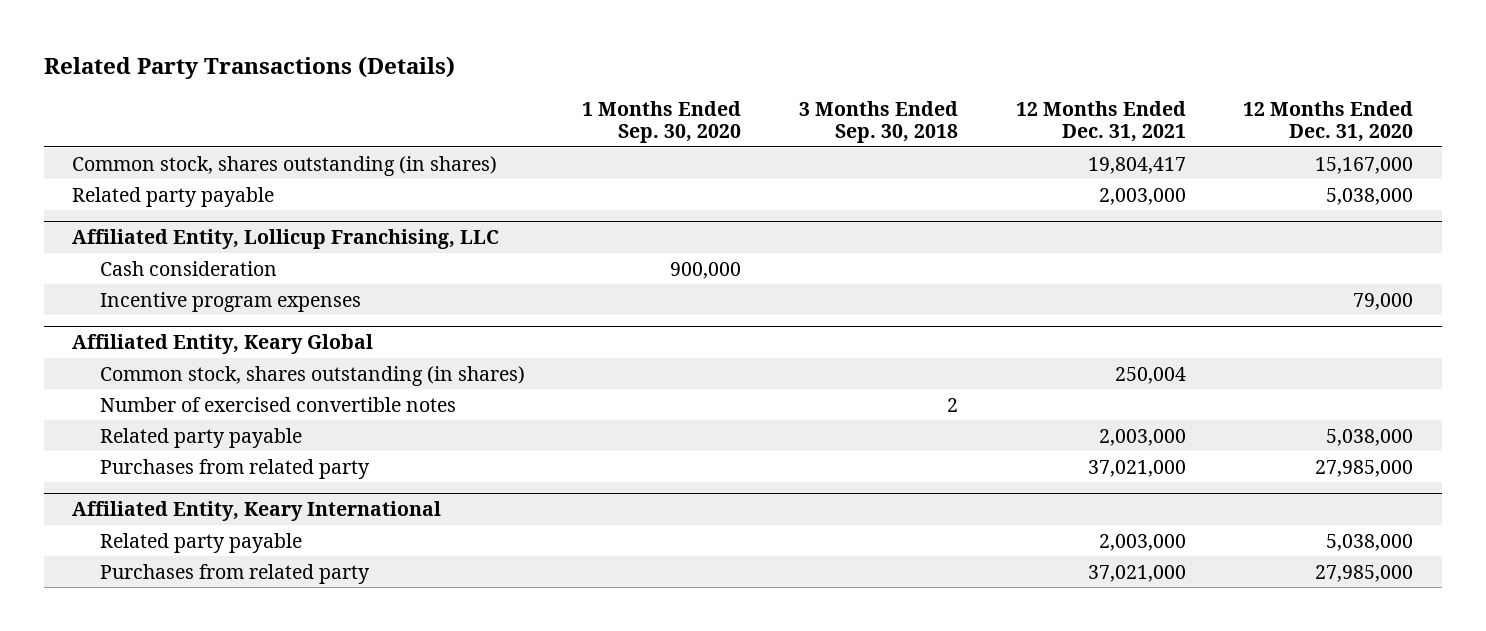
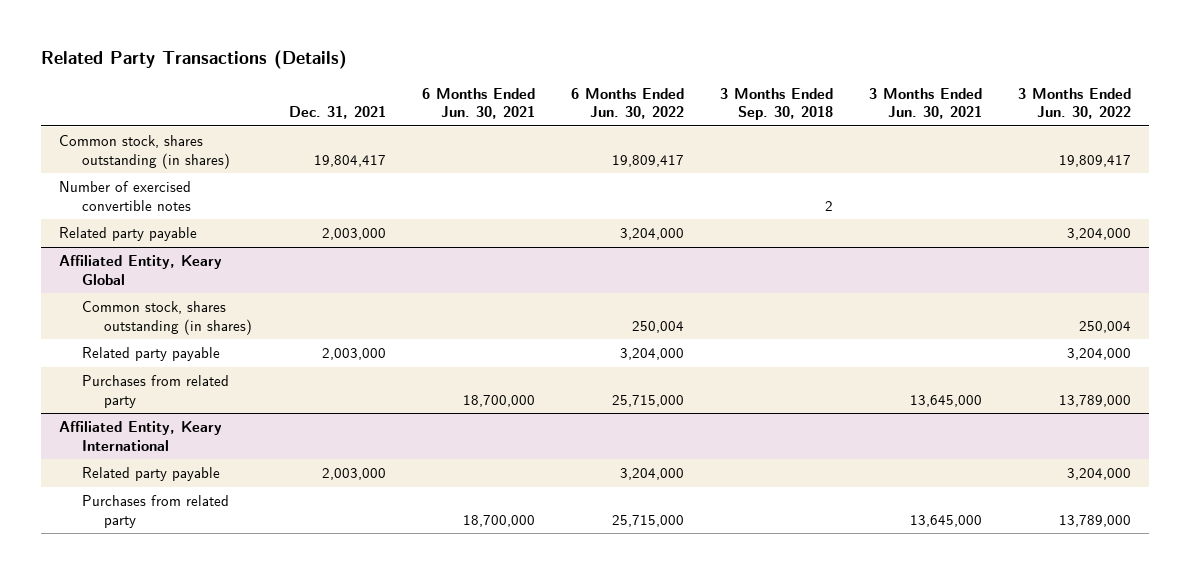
[582,100,742,144] 1 Months Ended Sep. 30, 2020 -> none
[1015,100,1186,143] 12 Months Ended Dec. 31, 2021 -> none
[1243,100,1414,143] 12 Months Ended Dec. 31, 2020 -> none
none -> [288,106,386,120] Dec. 31, 2021
none -> [421,87,535,120] 6 Months Ended Jun. 30, 2021
none -> [570,87,684,120] 6 Months Ended Jun. 30, 2022
none -> [869,87,983,120] 3 Months Ended Jun. 30, 2021
none -> [1018,87,1132,120] 3 Months Ended Jun. 30, 2022
none -> [59,181,192,211] Number of exercised convertible notes
[72,228,500,249] Affiliated Entity, Lollicup Franchising, LLC -> none
[99,260,277,276] Cash consideration -> none
[99,291,361,312] Incentive program expenses -> none
[99,396,456,412] Number of exercised convertible notes -> none

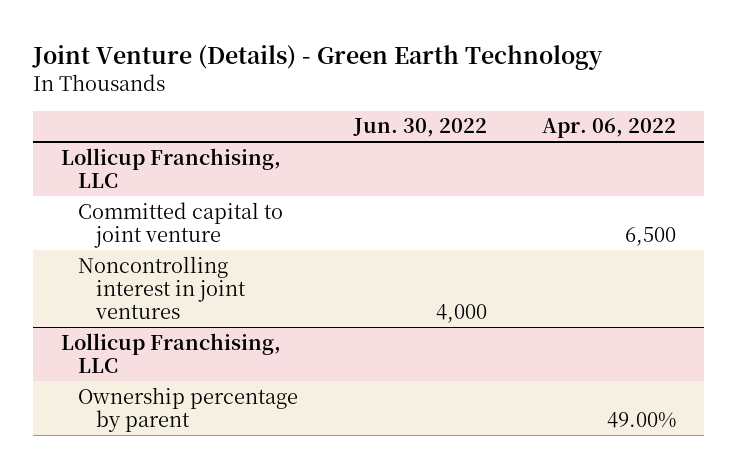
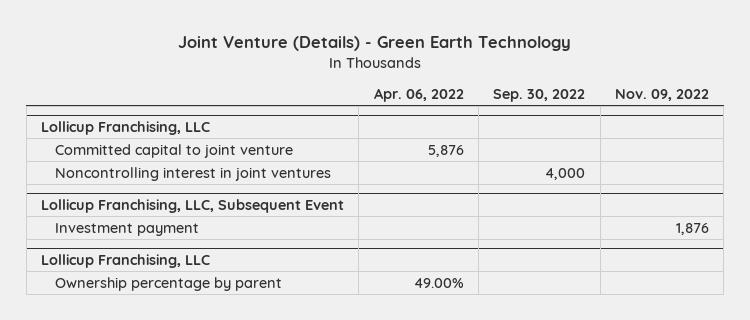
[352,118,487,138] Jun. 30, 2022 -> none
none -> [493,88,586,102] Sep. 30, 2022
none -> [614,88,709,101] Nov. 09, 2022
[625,226,677,246] 6,500 -> [427,144,464,157] 5,876
none -> [40,198,344,213] Lollicup Franchising, LLC, Subsequent Event
none -> [54,222,199,236] Investment payment

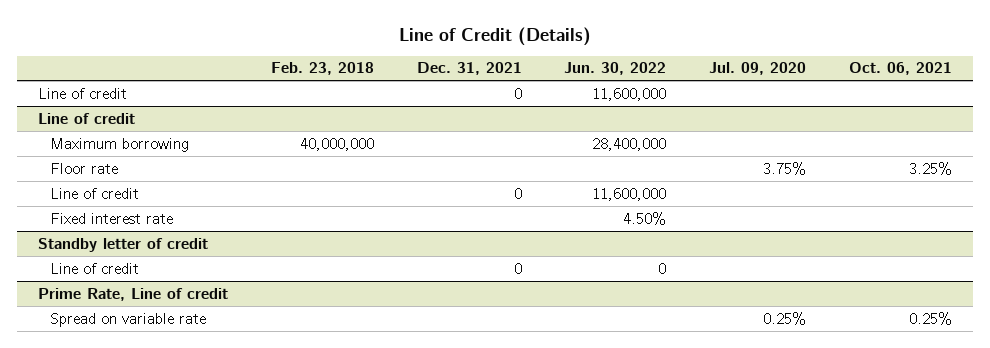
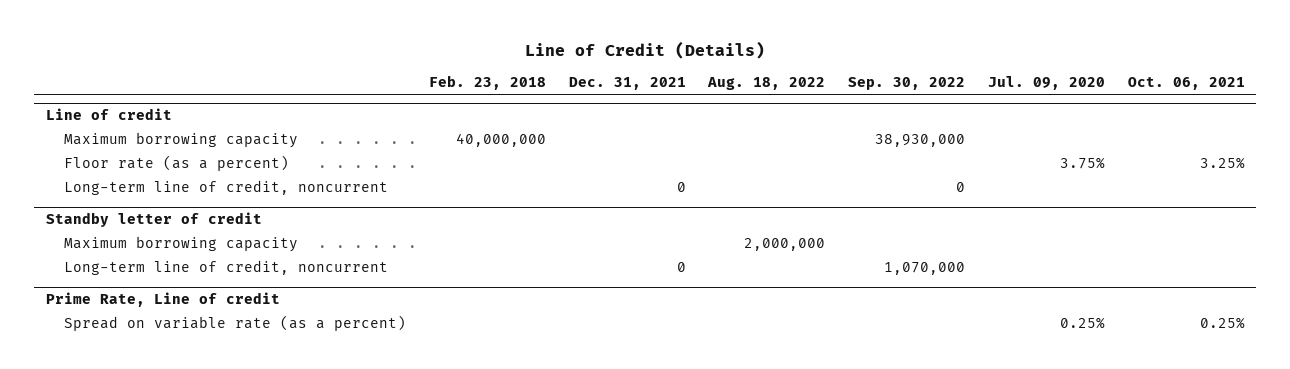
[564,62,667,76] Jun. 30, 2022 -> none
none -> [707,77,826,91] Aug. 18, 2022
none -> [848,77,966,91] Sep. 30, 2022
[38,87,128,99] Line of credit -> none
[50,212,174,224] Fixed interest rate -> none
[50,137,190,152] Maximum borrowing -> [63,131,298,148] Maximum borrowing capacity
[50,162,119,174] Floor rate -> [63,154,289,171] Floor rate (as a percent)
[50,187,140,199] Line of credit -> [63,179,388,195] Long-term line of credit, noncurrent
none -> [63,235,298,252] Maximum borrowing capacity
[50,262,140,274] Line of credit -> [63,259,388,275] Long-term line of credit, noncurrent
[50,312,207,327] Spread on variable rate -> [63,314,406,331] Spread on variable rate (as a percent)

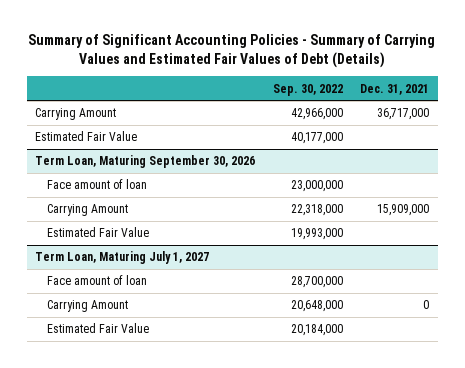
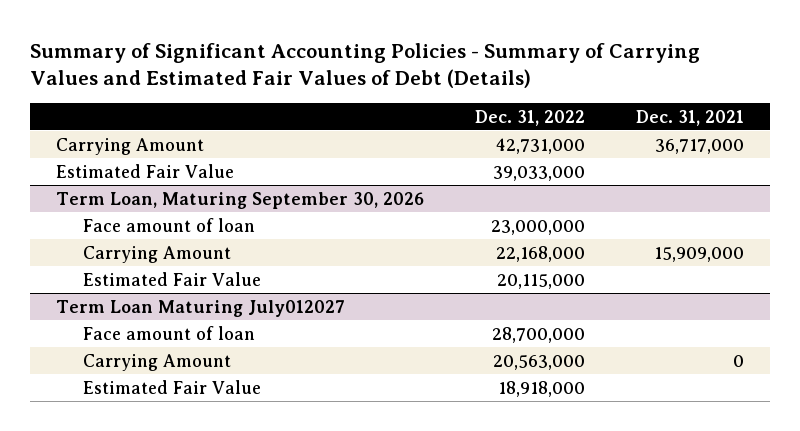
[272,83,343,96] Sep. 30, 2022 -> none
none -> [475,109,586,126] Dec. 31, 2022
[35,251,210,265] Term Loan, Maturing July 1, 2027 -> [55,299,345,317] Term Loan Maturing July012027

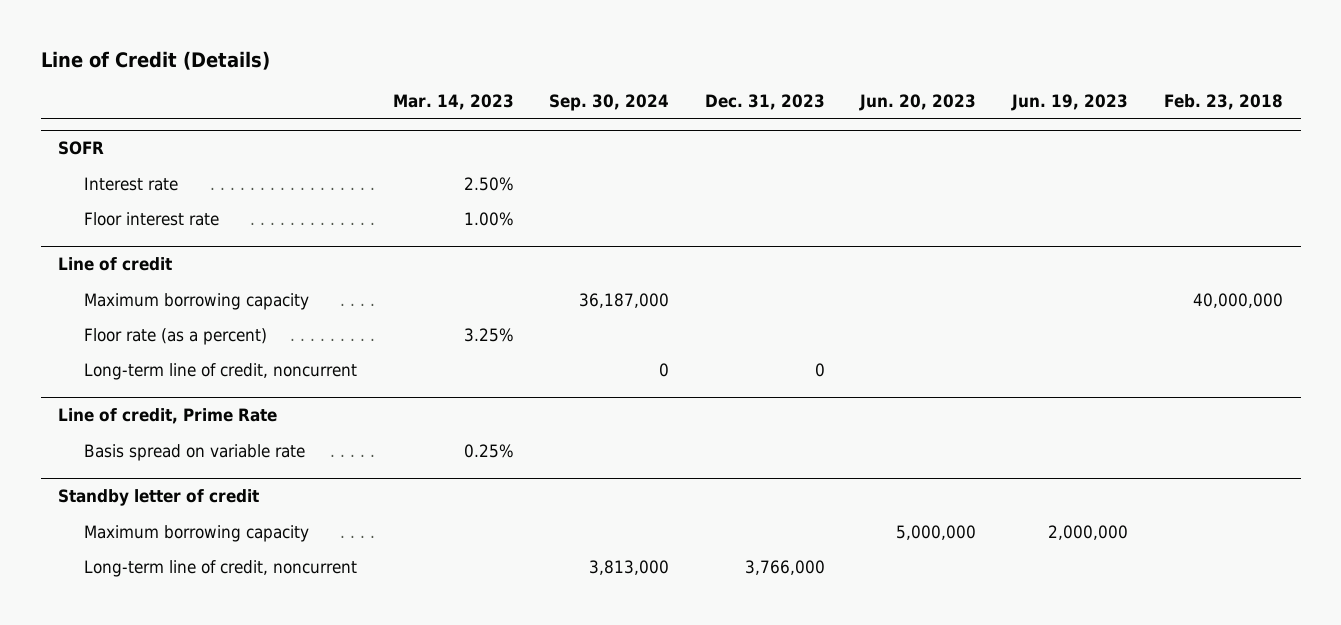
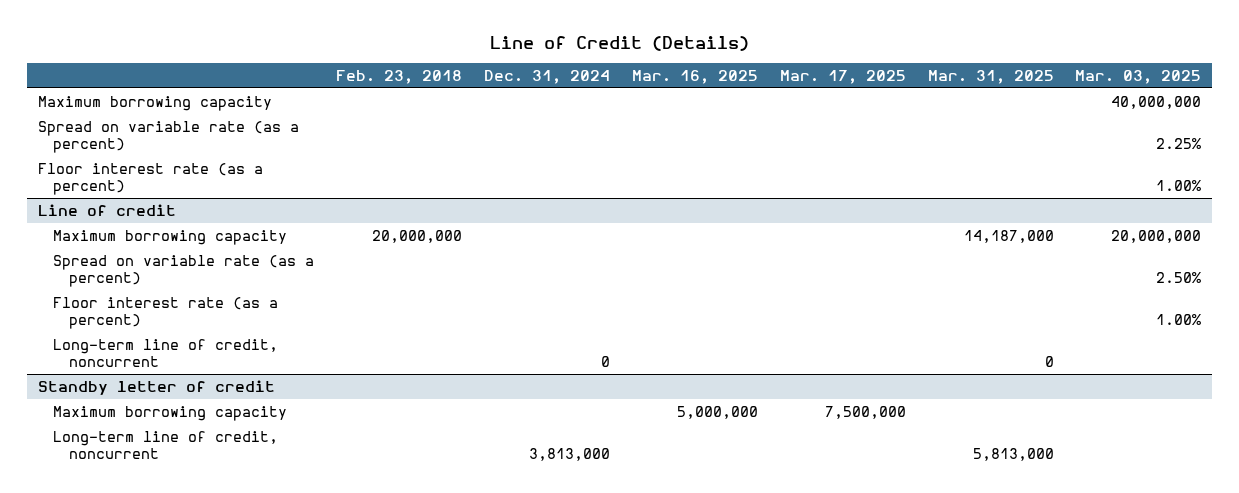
[392,94,514,111] Mar. 14, 2023 -> none
[549,94,670,112] Sep. 30, 2024 -> none
[704,94,825,111] Dec. 31, 2023 -> none
[859,94,977,112] Jun. 20, 2023 -> none
[1011,94,1129,112] Jun. 19, 2023 -> none
none -> [484,70,611,85] Dec. 31, 2024
none -> [631,70,758,85] Mar. 16, 2025
none -> [779,70,906,85] Mar. 17, 2025
none -> [927,70,1054,85] Mar. 31, 2025
none -> [1075,70,1202,85] Mar. 03, 2025
[58,141,105,156] SOFR -> none
[83,176,178,191] Interest rate -> none
[83,211,219,226] Floor interest rate -> none
none -> [37,95,272,111] Maximum borrowing capacity
none -> [37,120,299,154] Spread on variable rate (as a percent)
none -> [37,162,263,196] Floor interest rate (as a percent)
[1192,292,1283,308] 40,000,000 -> [372,229,463,243] 20,000,000
none -> [53,254,315,288] Spread on variable rate (as a percent)
[83,327,267,345] Floor rate (as a percent) -> [53,296,279,330] Floor interest rate (as a percent)
[58,408,278,425] Line of credit, Prime Rate -> none
[83,443,305,461] Basis spread on variable rate -> none

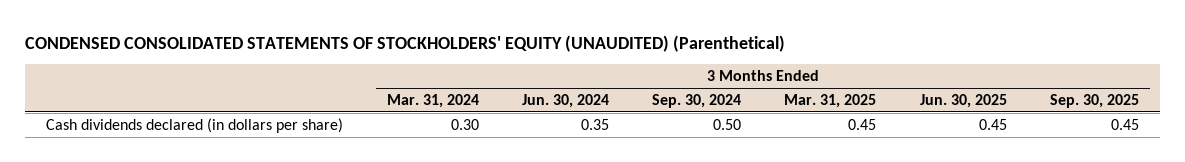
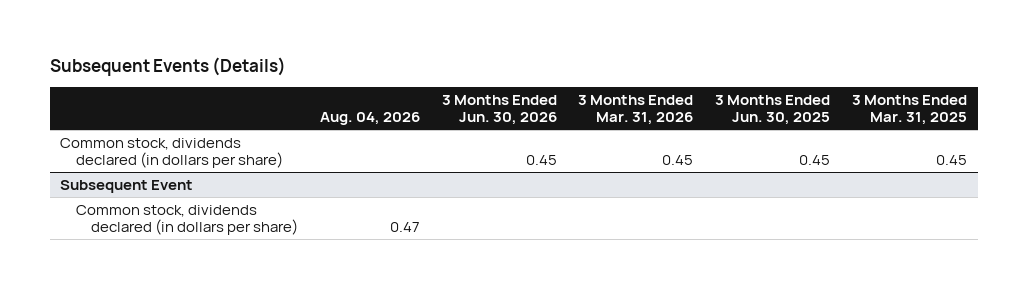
[24,34,785,52] CONDENSED CONSOLIDATED STATEMENTS OF STOCKHOLDERS' EQUITY (UNAUDITED) (Parenthetical) -> [49,57,286,77] Subsequent Events (Details)
[386,93,479,108] Mar. 31, 2024 -> none
[521,93,609,108] Jun. 30, 2024 -> none
[652,93,742,108] Sep. 30, 2024 -> none
[1049,93,1139,108] Sep. 30, 2025 -> none
none -> [320,112,421,126] Aug. 04, 2026
none -> [441,94,557,126] 3 Months Ended Jun. 30, 2026
none -> [578,94,694,126] 3 Months Ended Mar. 31, 2026
[46,117,344,133] Cash dividends declared (in dollars per share) -> [60,137,283,169] Common stock, dividends declared (in dollars per share)
none -> [60,179,194,193] Subsequent Event
none -> [75,204,299,236] Common stock, dividends declared (in dollars per share)

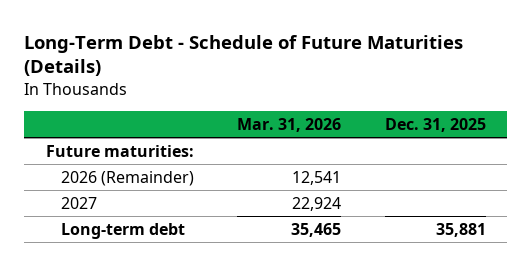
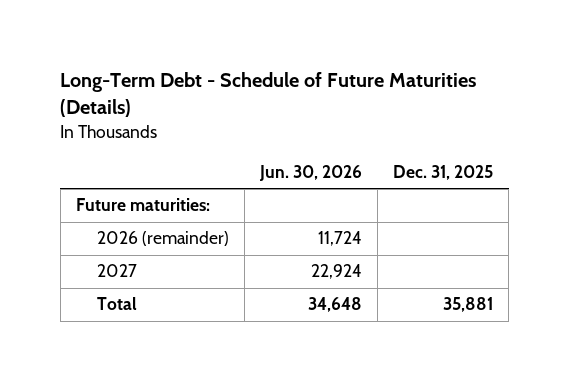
[237,117,342,132] Mar. 31, 2026 -> none
none -> [259,165,363,182] Jun. 30, 2026
[60,170,194,186] 2026 (Remainder) -> [96,231,229,247] 2026 (remainder)
[60,222,185,239] Long-term debt -> [96,297,137,311] Total

